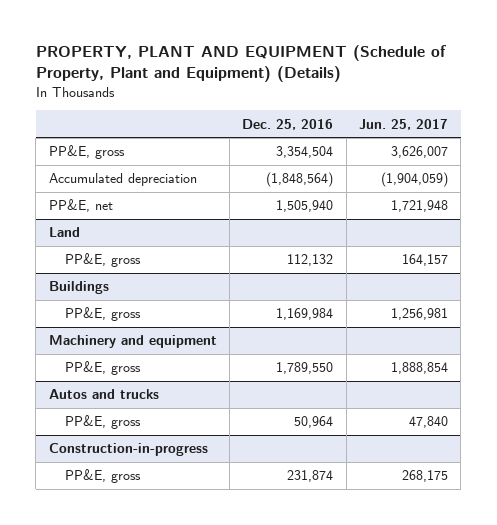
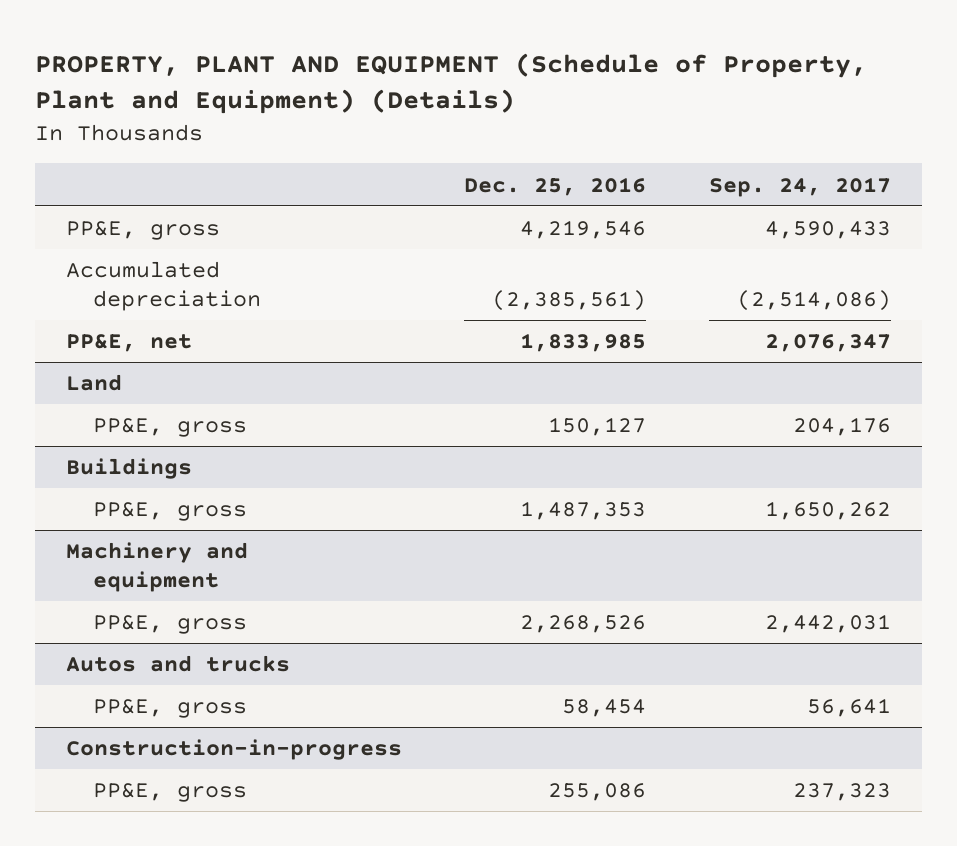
[358,118,448,130] Jun. 25, 2017 -> none
none -> [708,176,891,197] Sep. 24, 2017
[276,146,334,159] 3,354,504 -> [520,220,647,240] 4,219,546
[266,172,334,188] (1,848,564) -> [492,289,647,311] (2,385,561)
[276,200,334,213] 1,505,940 -> [520,333,647,353] 1,833,985
[287,254,334,267] 112,132 -> [548,417,647,437] 150,127
[276,308,334,321] 1,169,984 -> [520,501,647,521] 1,487,353
[276,362,334,375] 1,789,550 -> [520,615,647,634] 2,268,526
[294,416,334,429] 50,964 -> [562,699,647,718] 58,454
[287,470,334,483] 231,874 -> [548,783,647,802] 255,086

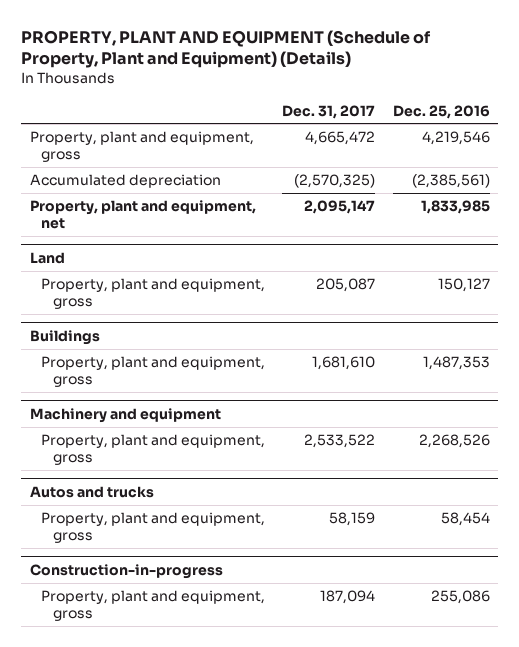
[708,176,891,197] Sep. 24, 2017 -> none
none -> [282,104,376,119] Dec. 31, 2017
[66,221,221,241] PP&E, gross -> [29,131,254,163] Property, plant and equipment, gross
[66,334,193,353] PP&E, net -> [29,200,256,230] Property, plant and equipment, net
[92,418,247,438] PP&E, gross -> [41,278,266,310] Property, plant and equipment, gross
[92,502,247,522] PP&E, gross -> [41,356,266,388] Property, plant and equipment, gross
[92,615,247,635] PP&E, gross -> [41,434,266,466] Property, plant and equipment, gross
[92,699,247,719] PP&E, gross -> [41,512,266,544] Property, plant and equipment, gross
[92,783,247,803] PP&E, gross -> [41,590,266,622] Property, plant and equipment, gross

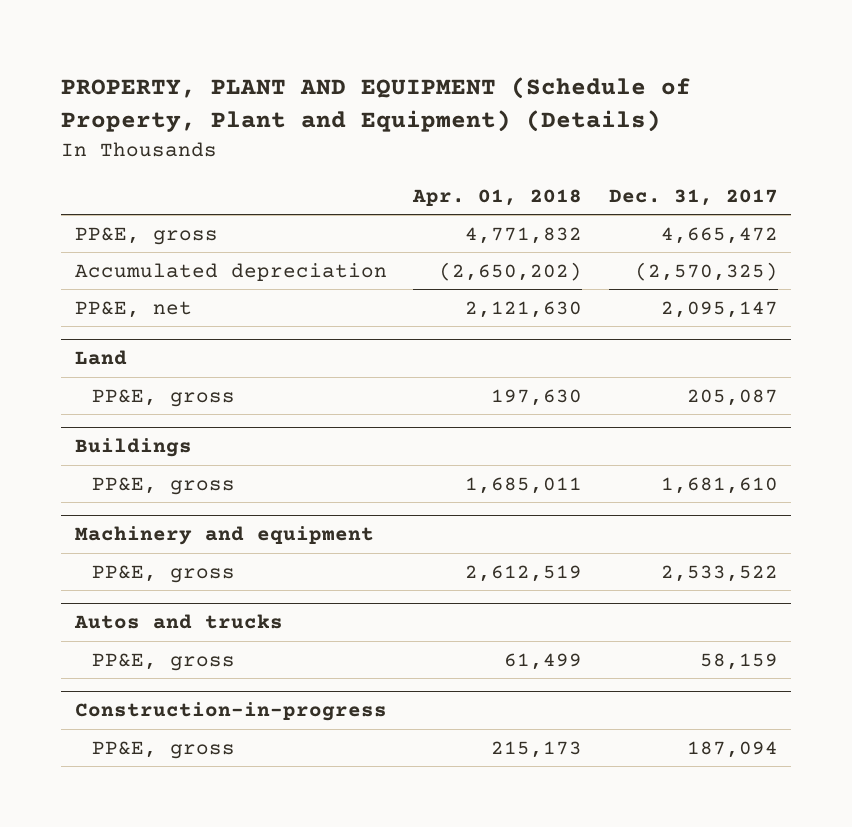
[392,104,490,119] Dec. 25, 2016 -> none
none -> [412,188,583,206] Apr. 01, 2018
[29,131,254,163] Property, plant and equipment, gross -> [74,226,218,245] PP&E, gross
[29,200,256,230] Property, plant and equipment, net -> [74,300,192,318] PP&E, net
[41,278,266,310] Property, plant and equipment, gross -> [92,388,236,407] PP&E, gross
[41,356,266,388] Property, plant and equipment, gross -> [92,476,236,495] PP&E, gross
[41,434,266,466] Property, plant and equipment, gross -> [92,564,236,583] PP&E, gross
[41,512,266,544] Property, plant and equipment, gross -> [92,652,236,671] PP&E, gross
[41,590,266,622] Property, plant and equipment, gross -> [92,740,236,759] PP&E, gross

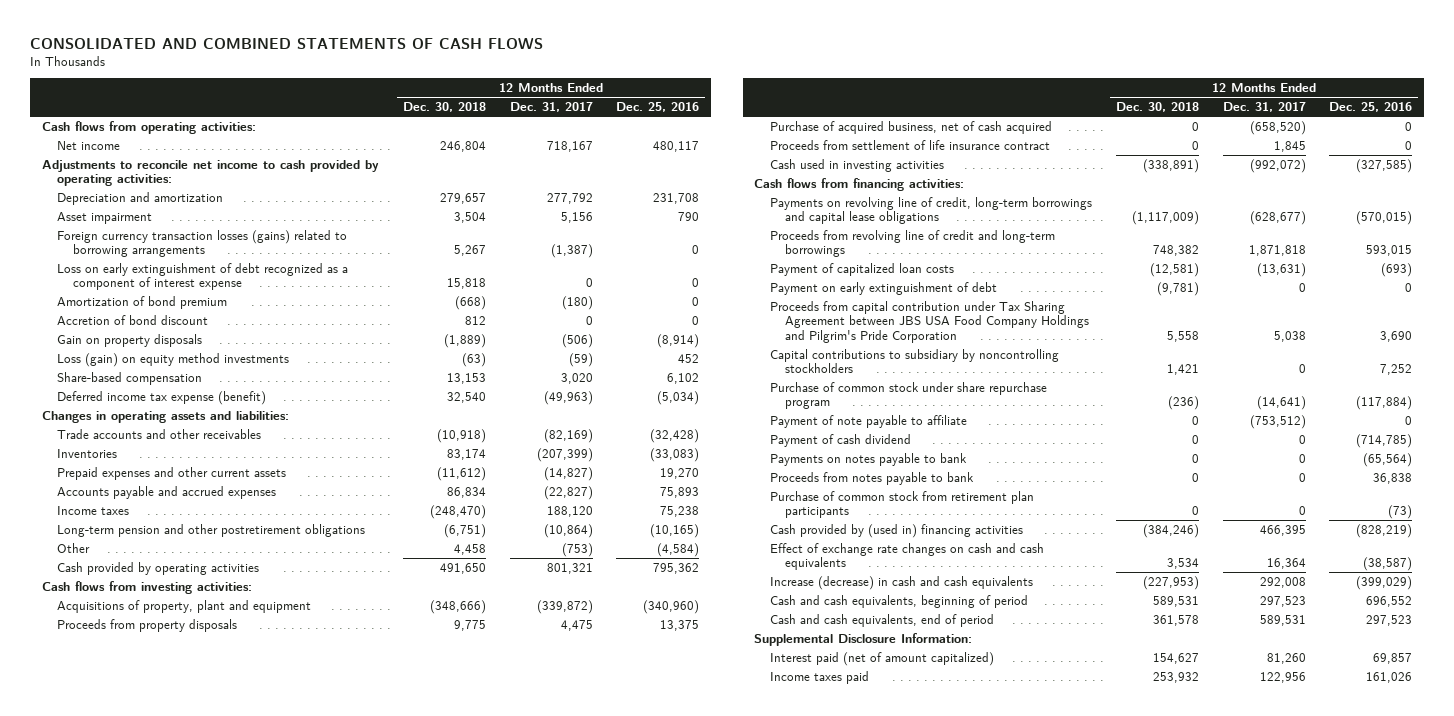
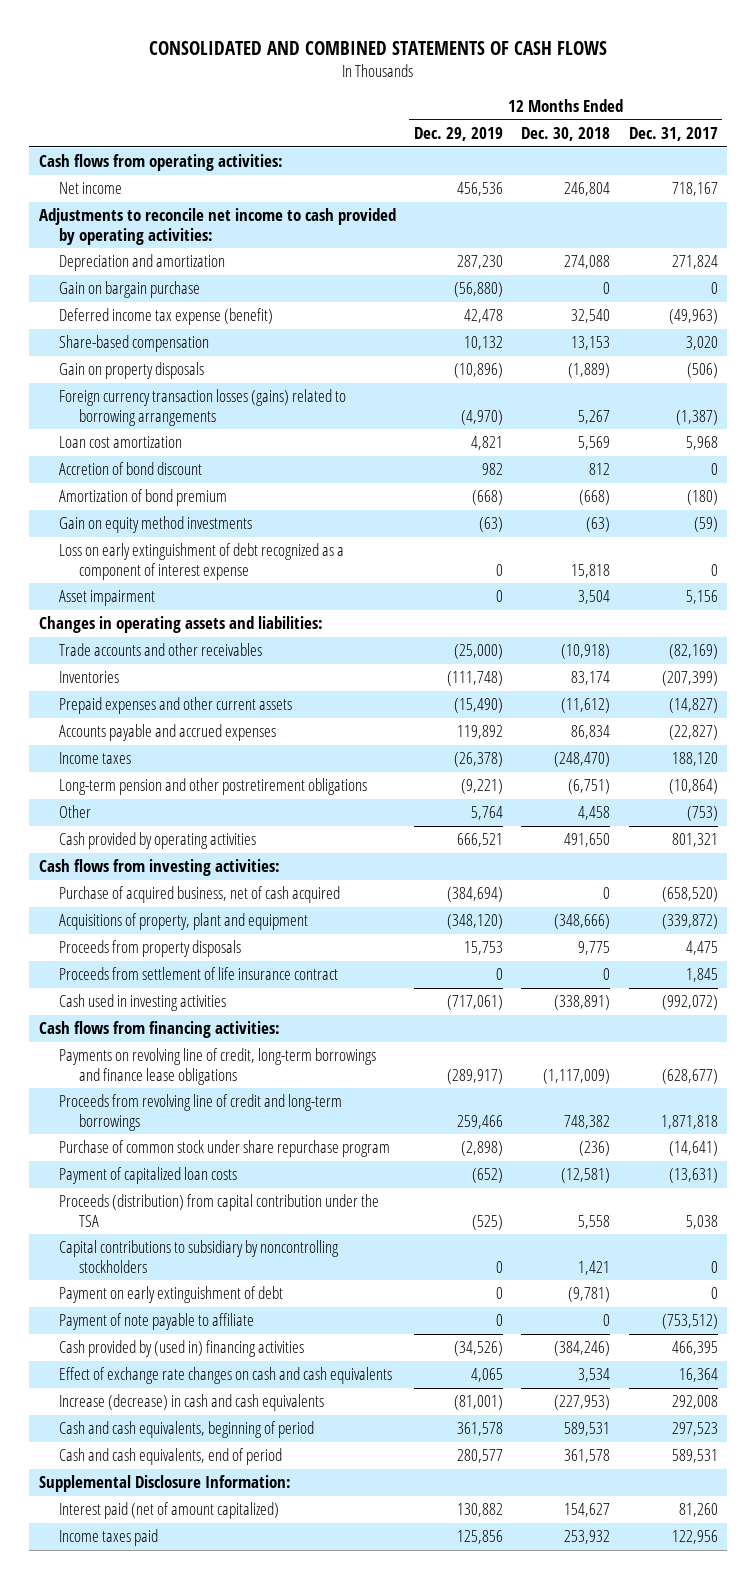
[616,102,700,113] Dec. 25, 2016 -> none
none -> [413,126,503,141] Dec. 29, 2019
[439,192,486,204] 279,657 -> [564,255,611,270] 274,088
[546,192,593,204] 277,792 -> [671,255,718,270] 271,824
none -> [59,281,201,299] Gain on bargain purchase
[57,390,267,405] Deferred income tax expense (benefit) -> [59,308,274,326] Deferred income tax expense (benefit)
[57,371,203,385] Share-based compensation -> [59,335,210,353] Share-based compensation
[57,333,203,347] Gain on property disposals -> [59,362,205,380] Gain on property disposals
none -> [59,436,183,449] Loan cost amortization
[57,295,228,309] Amortization of bond premium -> [59,489,228,507] Amortization of bond premium
[57,352,290,367] Loss (gain) on equity method investments -> [59,516,253,534] Gain on equity method investments
[57,262,349,291] Loss on early extinguishment of debt recognized as a component of interest expense -> [59,543,345,580] Loss on early extinguishment of debt recognized as a component of interest expense
[57,211,153,224] Asset impairment -> [59,590,156,607] Asset impairment
[769,120,1052,134] Purchase of acquired business, net of cash acquired -> [59,886,341,904] Purchase of acquired business, net of cash acquired
[769,196,1092,225] Payments on revolving line of credit, long-term borrowings and capital lease obligations -> [59,1048,377,1085] Payments on revolving line of credit, long-term borrowings and finance lease obligations
[769,381,1047,410] Purchase of common stock under share repurchase program -> [59,1140,391,1158] Purchase of common stock under share repurchase program
[769,300,1090,343] Proceeds from capital contribution under Tax Sharing Agreement between JBS USA Food Company Holdings and Pilgrim's Pride Corporation -> [59,1194,380,1227] Proceeds (distribution) from capital contribution under the TSA
[769,281,997,295] Payment on early extinguishment of debt -> [59,1286,284,1304] Payment on early extinguishment of debt
[769,433,911,447] Payment of cash dividend -> none
[769,452,967,466] Payments on notes payable to bank -> none
[769,471,974,485] Proceeds from notes payable to bank -> none
[769,490,1034,519] Purchase of common stock from retirement plan participants -> none

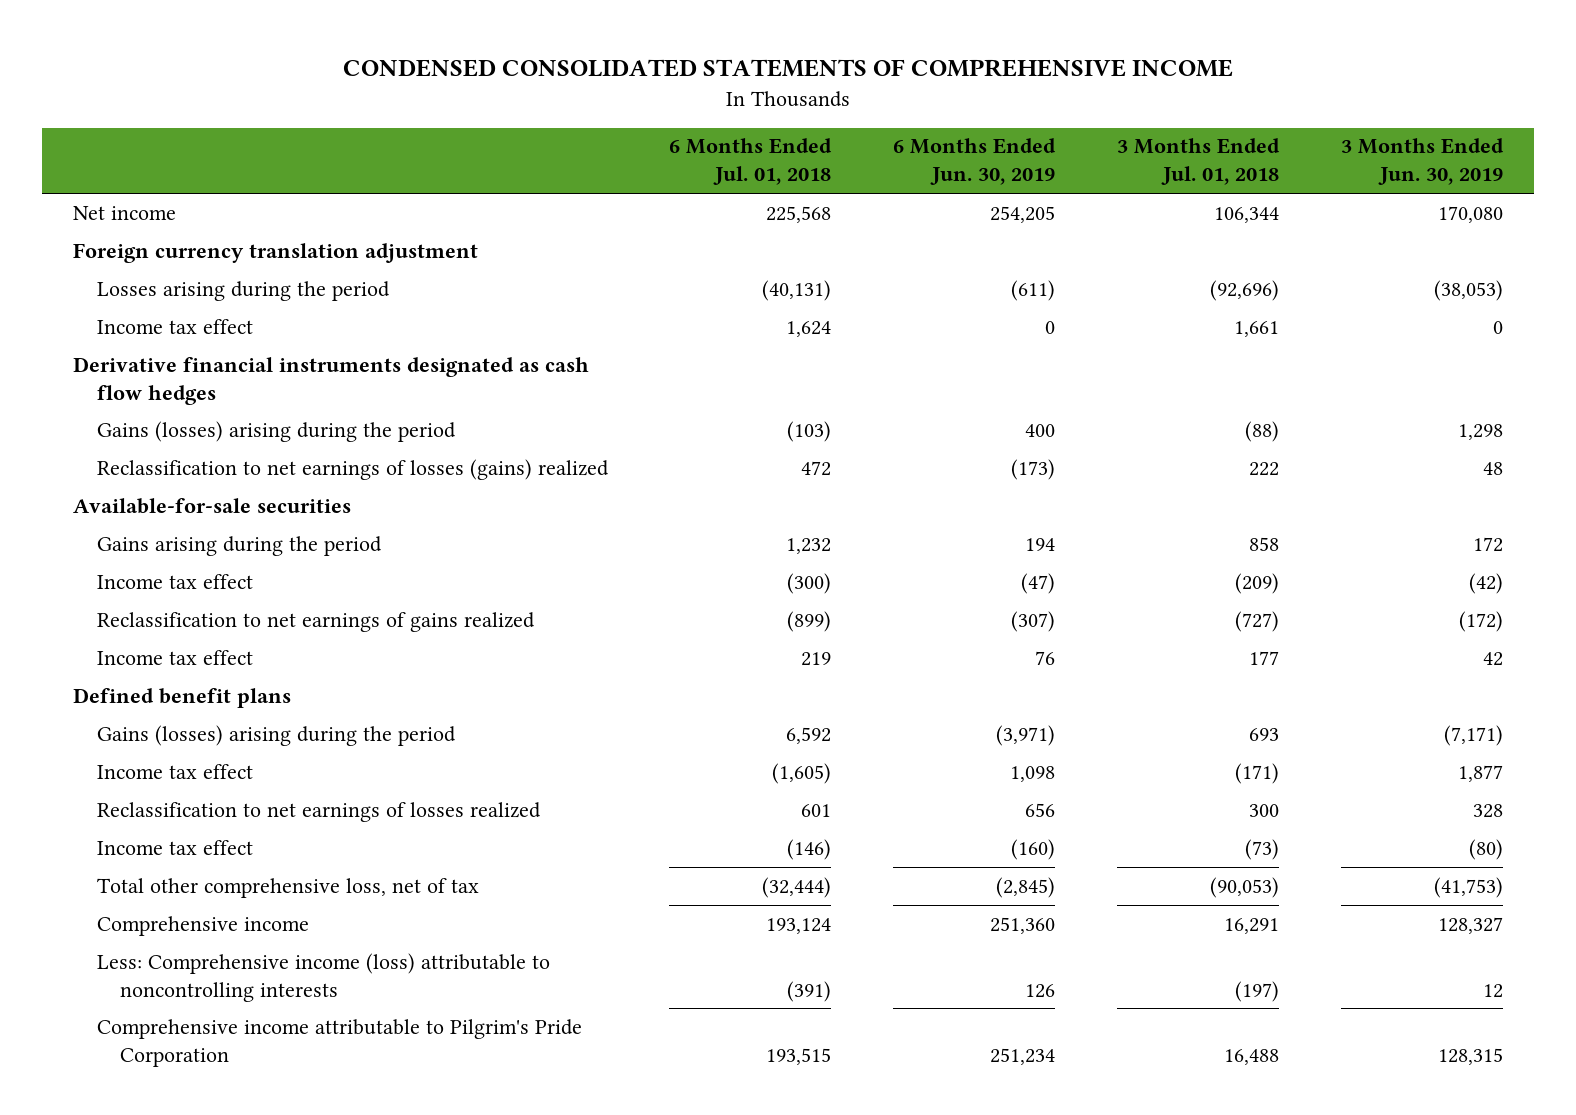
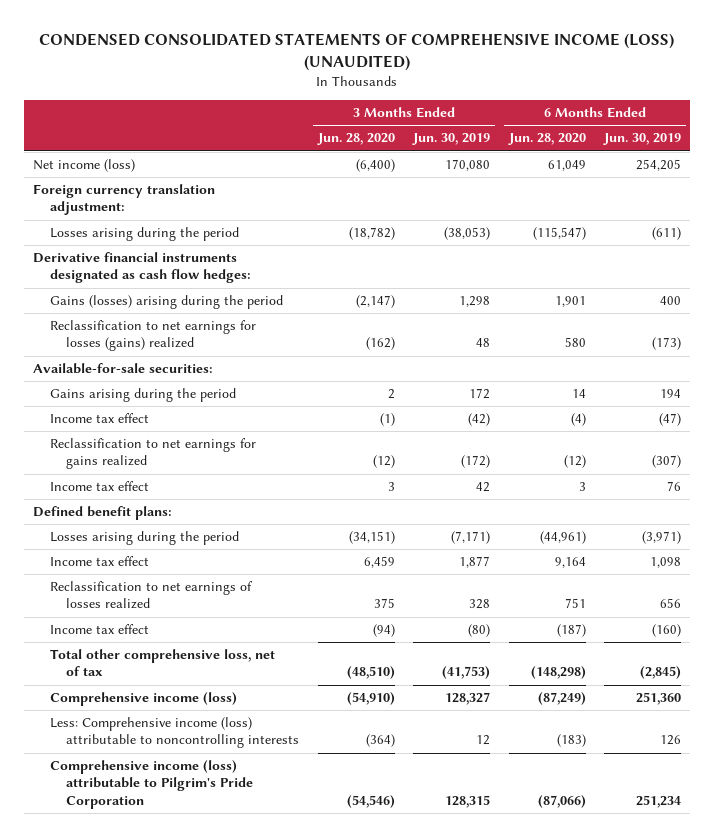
[343,59,1234,78] CONDENSED CONSOLIDATED STATEMENTS OF COMPREHENSIVE INCOME -> [38,33,674,72] CONDENSED CONSOLIDATED STATEMENTS OF COMPREHENSIVE INCOME (LOSS) (UNAUDITED)
[669,138,833,186] 6 Months Ended Jul. 01, 2018 -> none
[1117,138,1281,186] 3 Months Ended Jul. 01, 2018 -> none
none -> [316,133,395,146] Jun. 28, 2020
none -> [507,133,586,146] Jun. 28, 2020
[73,205,177,220] Net income -> [32,159,135,173] Net income (loss)
[73,242,479,263] Foreign currency translation adjustment -> [32,184,215,216] Foreign currency translation adjustment:
[96,318,253,334] Income tax effect -> none
[73,356,590,405] Derivative financial instruments designated as cash flow hedges -> [32,252,251,284] Derivative financial instruments designated as cash flow hedges:
[96,458,609,480] Reclassification to net earnings of losses (gains) realized -> [49,320,256,352] Reclassification to net earnings for losses (gains) realized
[73,497,352,514] Available-for-sale securities -> [32,363,213,375] Available-for-sale securities:
[96,611,535,632] Reclassification to net earnings of gains realized -> [49,438,256,470] Reclassification to net earnings for gains realized
[73,687,292,708] Defined benefit plans -> [32,506,172,521] Defined benefit plans:
[96,724,456,746] Gains (losses) arising during the period -> [49,531,239,546] Losses arising during the period
[96,915,309,936] Comprehensive income -> [49,692,237,707] Comprehensive income (loss)
[96,1018,582,1067] Comprehensive income attributable to Pilgrim's Pride Corporation -> [49,760,254,809] Comprehensive income (loss) attributable to Pilgrim's Pride Corporation

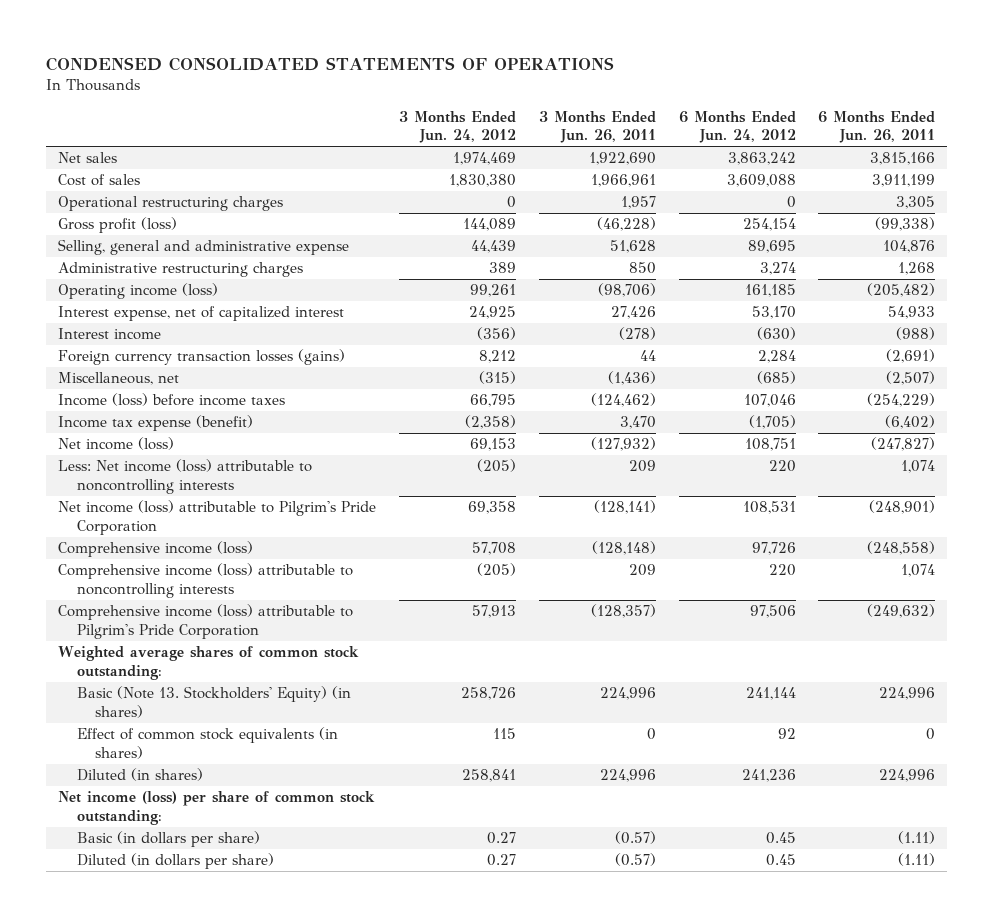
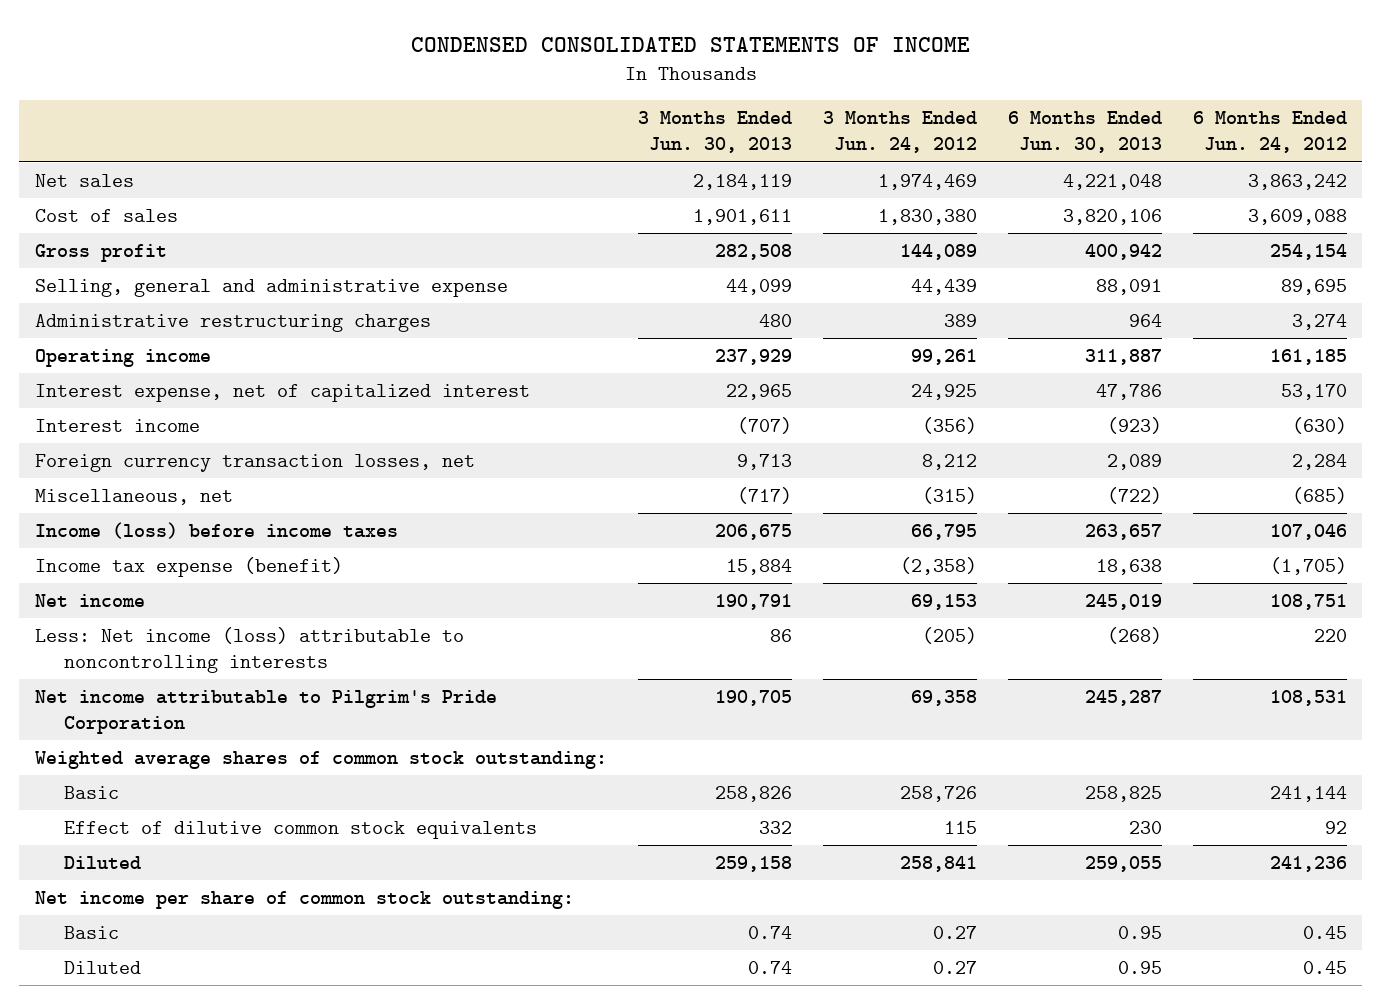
[46,56,615,71] CONDENSED CONSOLIDATED STATEMENTS OF OPERATIONS -> [410,36,970,52] CONDENSED CONSOLIDATED STATEMENTS OF INCOME
[538,110,656,144] 3 Months Ended Jun. 26, 2011 -> none
[818,110,936,144] 6 Months Ended Jun. 26, 2011 -> none
none -> [637,111,792,154] 3 Months Ended Jun. 30, 2013
none -> [1007,111,1162,154] 6 Months Ended Jun. 30, 2013
[57,196,283,212] Operational restructuring charges -> none
[57,217,177,234] Gross profit (loss) -> [34,243,167,262] Gross profit
[57,283,218,300] Operating income (loss) -> [34,348,211,367] Operating income
[57,349,345,366] Foreign currency transaction losses (gains) -> [34,453,475,472] Foreign currency transaction losses, net
[57,437,174,451] Net income (loss) -> [34,593,145,607] Net income
[57,541,253,558] Comprehensive income (loss) -> none
[57,563,353,598] Comprehensive income (loss) attributable to noncontrolling interests -> none
[57,604,353,639] Comprehensive income (loss) attributable to Pilgrim's Pride Corporation -> none
[57,500,376,535] Net income (loss) attributable to Pilgrim's Pride Corporation -> [34,689,497,734] Net income attributable to Pilgrim's Pride Corporation
[76,686,351,718] Basic (Note 13. Stockholders' Equity) (in shares) -> [63,785,119,799] Basic
[76,727,338,759] Effect of common stock equivalents (in shares) -> [63,820,537,839] Effect of dilutive common stock equivalents
[76,768,203,782] Diluted (in shares) -> [63,855,141,869] Diluted
[57,791,375,825] Net income (loss) per share of common stock outstanding: -> [34,890,574,909] Net income per share of common stock outstanding:
[76,831,260,848] Basic (in dollars per share) -> [63,925,119,939] Basic
[76,853,274,870] Diluted (in dollars per share) -> [63,960,141,974] Diluted

